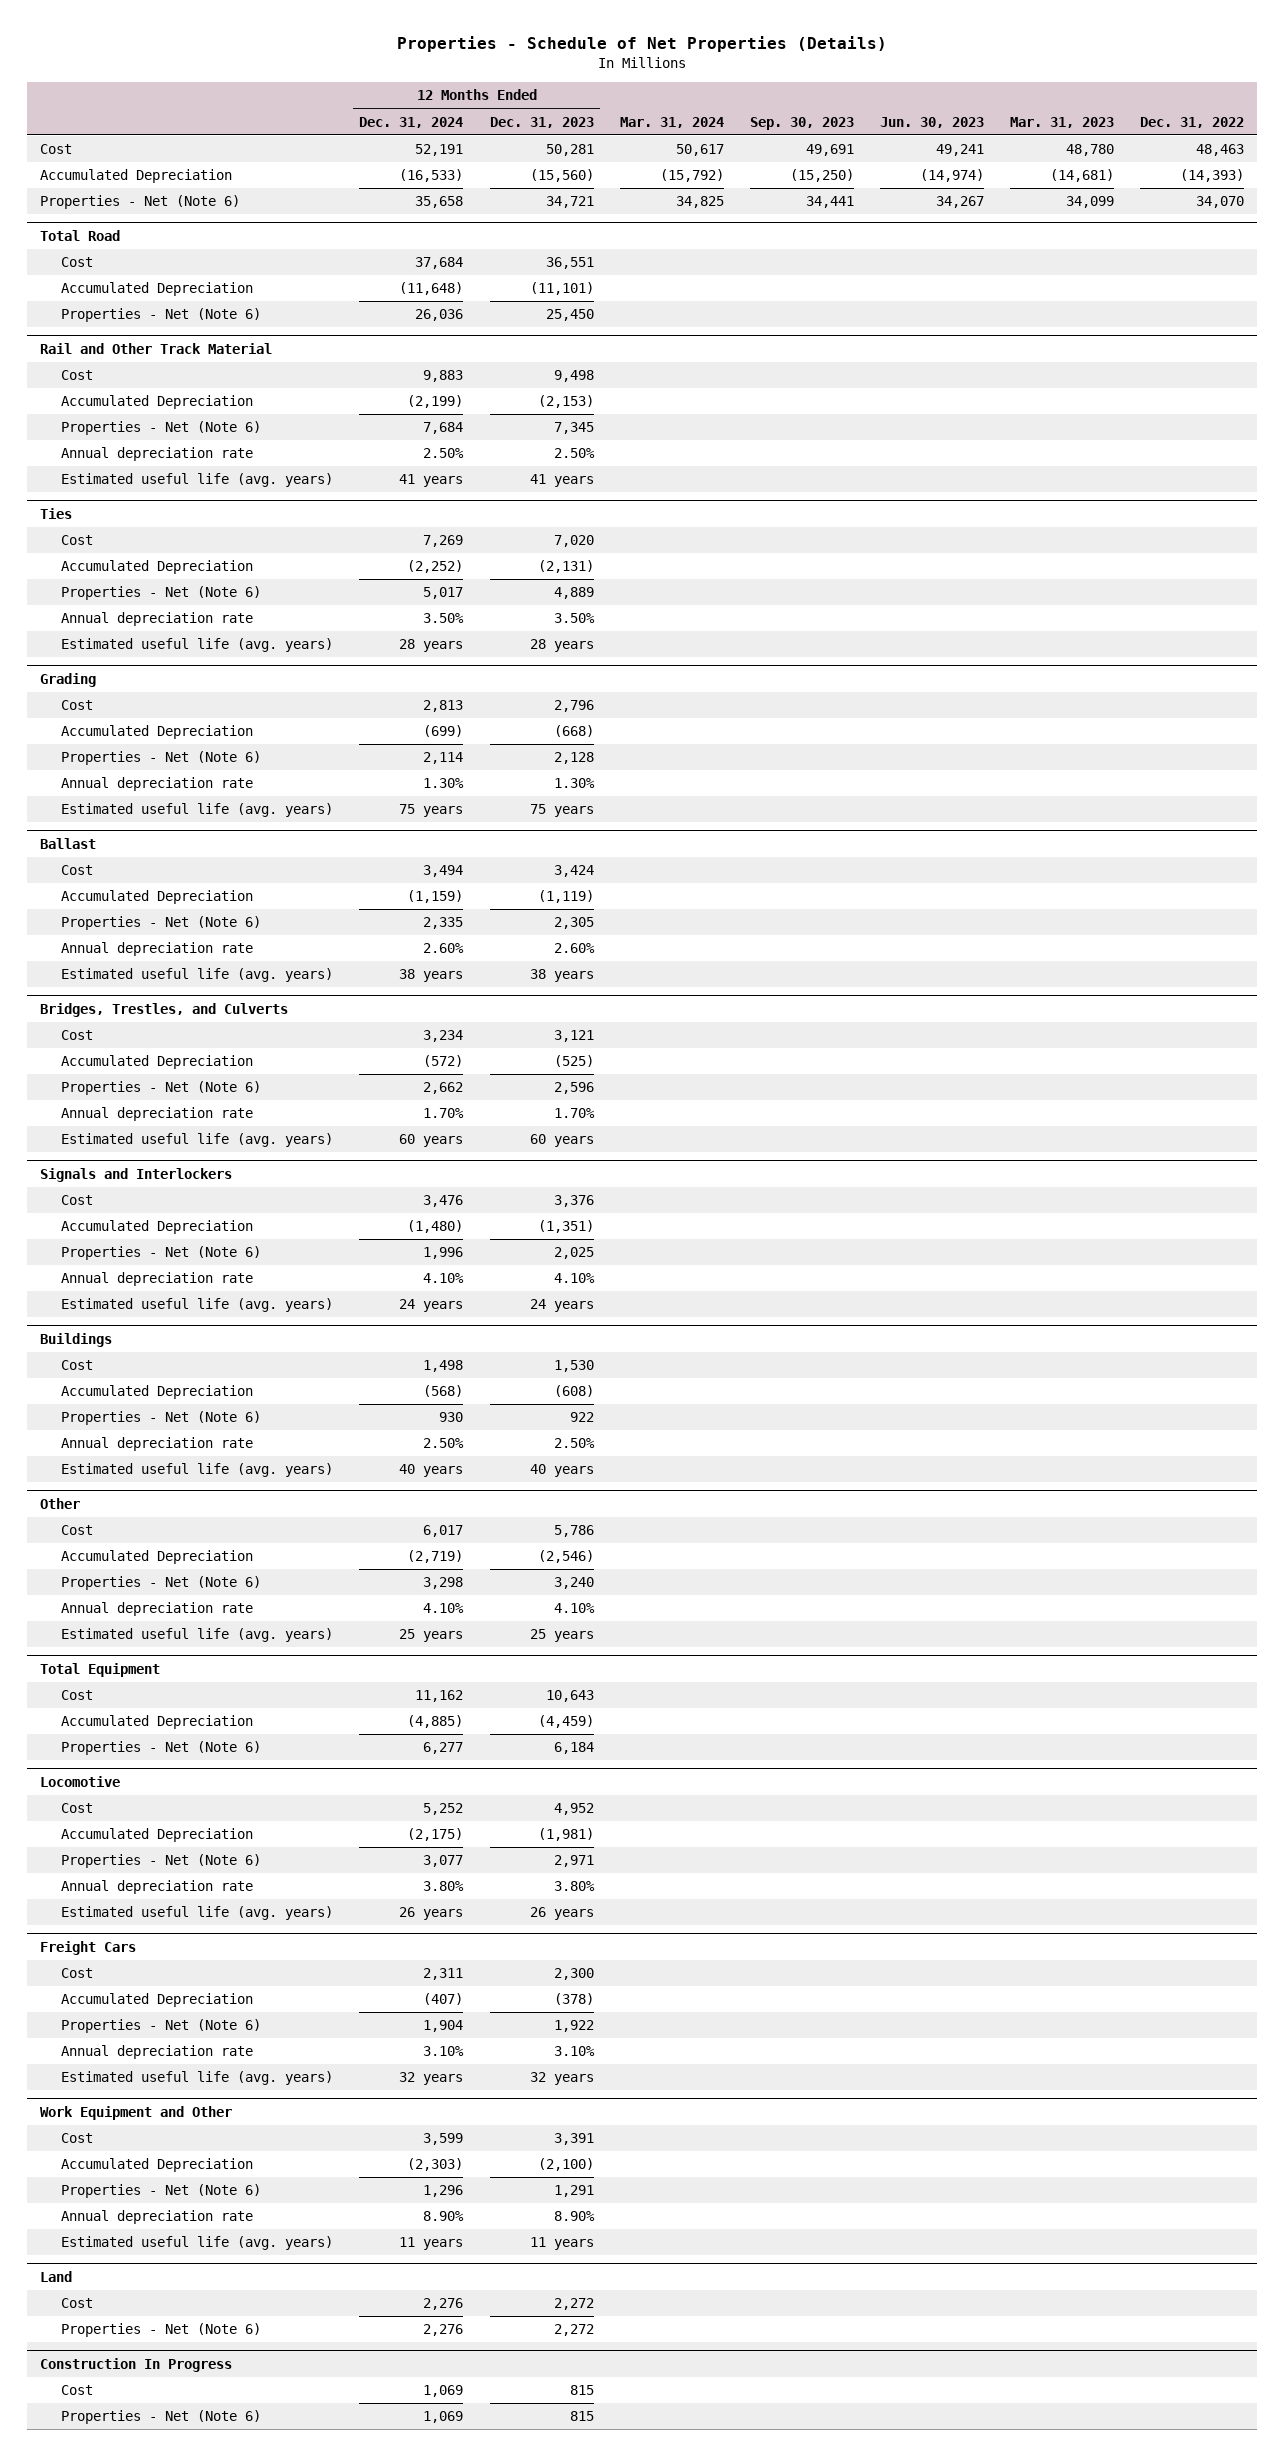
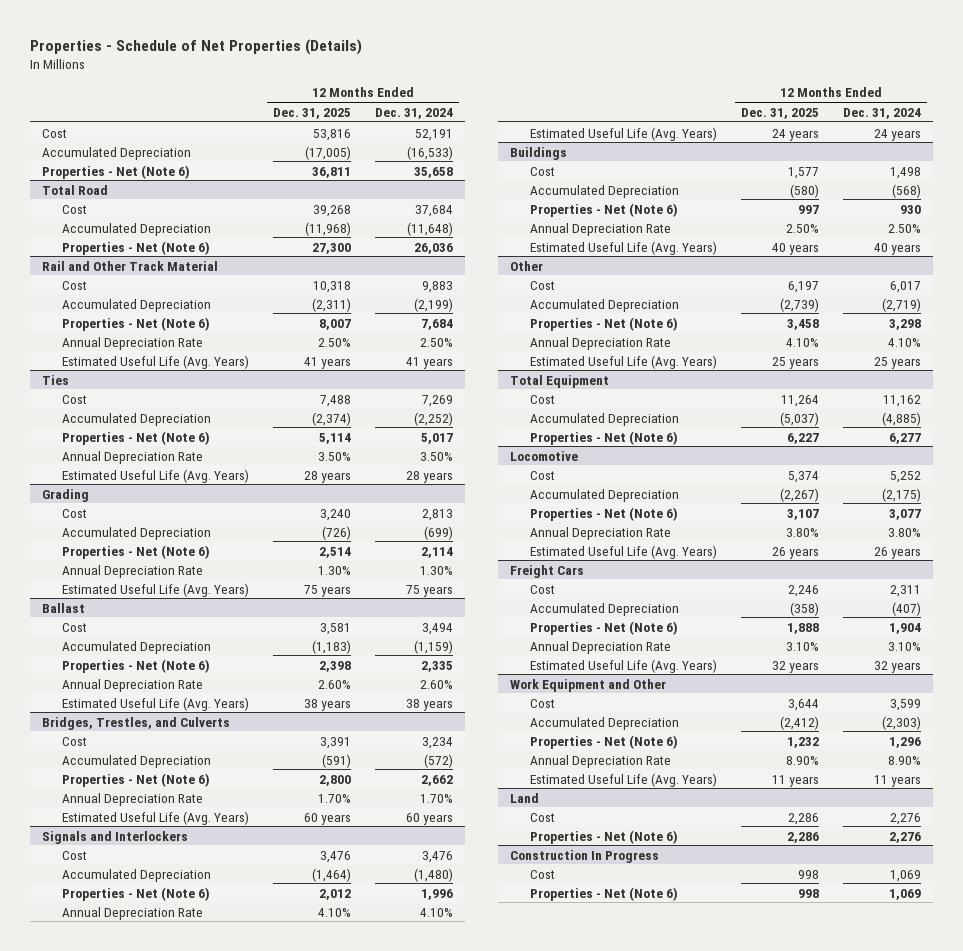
[489,116,594,128] Dec. 31, 2023 -> none
[619,116,724,128] Mar. 31, 2024 -> none
[749,116,854,130] Sep. 30, 2023 -> none
[880,116,985,128] Jun. 30, 2023 -> none
[1010,116,1115,128] Mar. 31, 2023 -> none
[1140,116,1245,128] Dec. 31, 2022 -> none
none -> [272,107,351,119] Dec. 31, 2025
[61,447,254,462] Annual depreciation rate -> [62,336,204,350] Annual Depreciation Rate
[61,473,334,488] Estimated useful life (avg. years) -> [62,354,250,369] Estimated Useful Life (Avg. Years)
[61,612,254,627] Annual depreciation rate -> [62,450,204,464] Annual Depreciation Rate
[61,638,334,653] Estimated useful life (avg. years) -> [62,468,250,483] Estimated Useful Life (Avg. Years)
[61,777,254,792] Annual depreciation rate -> [62,564,204,578] Annual Depreciation Rate
[61,803,334,818] Estimated useful life (avg. years) -> [62,582,250,597] Estimated Useful Life (Avg. Years)
[61,942,254,957] Annual depreciation rate -> [62,678,204,692] Annual Depreciation Rate
[61,968,334,983] Estimated useful life (avg. years) -> [62,696,250,711] Estimated Useful Life (Avg. Years)
[61,1107,254,1122] Annual depreciation rate -> [62,792,204,806] Annual Depreciation Rate
[61,1133,334,1148] Estimated useful life (avg. years) -> [62,810,250,825] Estimated Useful Life (Avg. Years)
[61,1272,254,1287] Annual depreciation rate -> [62,906,204,920] Annual Depreciation Rate
[61,1298,334,1313] Estimated useful life (avg. years) -> [530,126,718,141] Estimated Useful Life (Avg. Years)
[61,1437,254,1452] Annual depreciation rate -> [530,222,672,236] Annual Depreciation Rate
[61,1463,334,1478] Estimated useful life (avg. years) -> [530,240,718,255] Estimated Useful Life (Avg. Years)
[61,1602,254,1617] Annual depreciation rate -> [530,336,672,350] Annual Depreciation Rate
[61,1628,334,1643] Estimated useful life (avg. years) -> [530,354,718,369] Estimated Useful Life (Avg. Years)
[61,1880,254,1895] Annual depreciation rate -> [530,526,672,540] Annual Depreciation Rate
[61,1906,334,1921] Estimated useful life (avg. years) -> [530,544,718,559] Estimated Useful Life (Avg. Years)
[61,2045,254,2060] Annual depreciation rate -> [530,640,672,654] Annual Depreciation Rate
[61,2071,334,2086] Estimated useful life (avg. years) -> [530,658,718,673] Estimated Useful Life (Avg. Years)
[61,2210,254,2225] Annual depreciation rate -> [530,754,672,768] Annual Depreciation Rate
[61,2236,334,2251] Estimated useful life (avg. years) -> [530,772,718,787] Estimated Useful Life (Avg. Years)

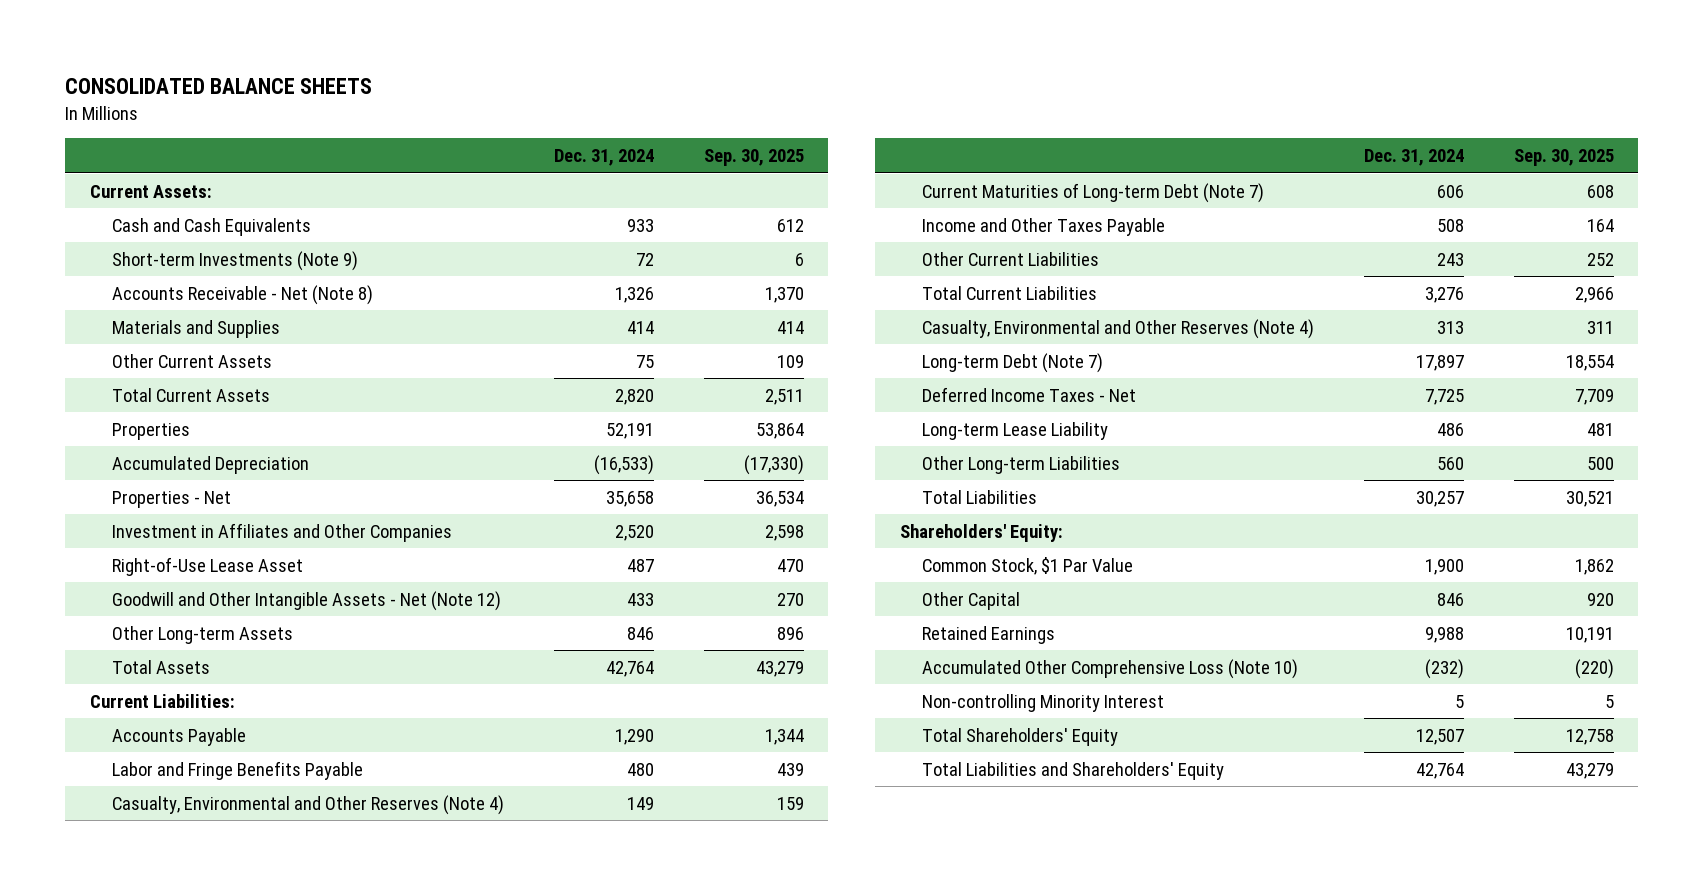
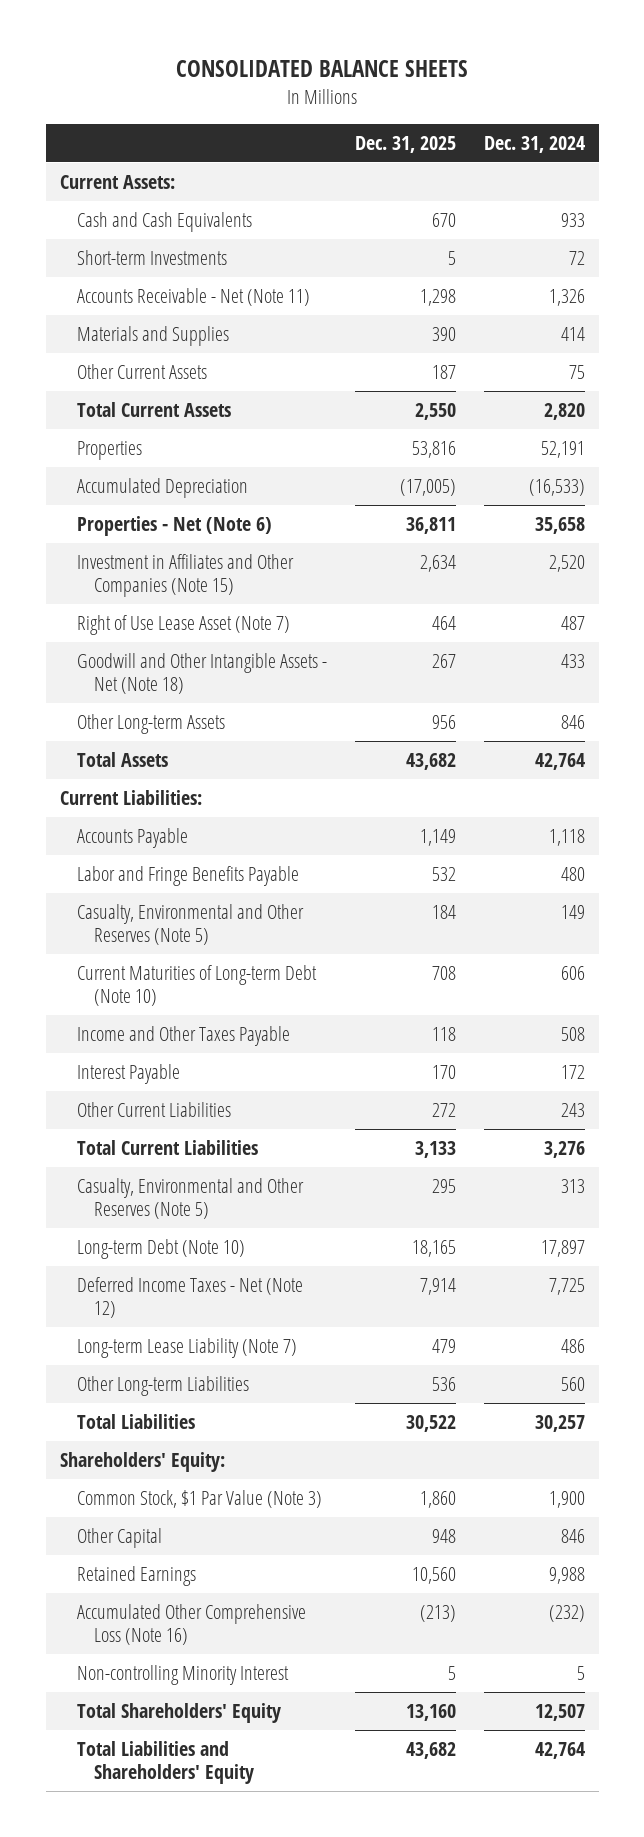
[703,149,804,167] Sep. 30, 2025 -> none
none -> [354,135,456,153] Dec. 31, 2025
[112,250,359,271] Short-term Investments (Note 9) -> [76,250,227,266] Short-term Investments
[112,284,374,305] Accounts Receivable - Net (Note 8) -> [76,288,310,307] Accounts Receivable - Net (Note 11)
[112,490,232,508] Properties - Net -> [76,516,272,537] Properties - Net (Note 6)
[112,522,453,542] Investment in Affiliates and Other Companies -> [76,554,294,598] Investment in Affiliates and Other Companies (Note 15)
[112,556,304,576] Right-of-Use Lease Asset -> [76,615,290,636] Right of Use Lease Asset (Note 7)
[112,590,502,611] Goodwill and Other Intangible Assets - Net (Note 12) -> [76,653,327,695] Goodwill and Other Intangible Assets - Net (Note 18)
[615,728,655,745] 1,290 -> [548,829,585,847] 1,118
[112,794,505,815] Casualty, Environmental and Other Reserves (Note 4) -> [76,904,304,946] Casualty, Environmental and Other Reserves (Note 5)
[922,182,1265,203] Current Maturities of Long-term Debt (Note 7) -> [76,965,317,1007] Current Maturities of Long-term Debt (Note 10)
none -> [76,1064,180,1085] Interest Payable
[922,318,1315,339] Casualty, Environmental and Other Reserves (Note 4) -> [76,1178,304,1220] Casualty, Environmental and Other Reserves (Note 5)
[922,352,1104,373] Long-term Debt (Note 7) -> [76,1239,245,1260] Long-term Debt (Note 10)
[922,386,1137,402] Deferred Income Taxes - Net -> [76,1277,303,1319] Deferred Income Taxes - Net (Note 12)
[922,421,1109,440] Long-term Lease Liability -> [76,1338,297,1359] Long-term Lease Liability (Note 7)
[922,556,1134,575] Common Stock, $1 Par Value -> [76,1490,322,1509] Common Stock, $1 Par Value (Note 3)
[922,658,1299,679] Accumulated Other Comprehensive Loss (Note 10) -> [76,1604,306,1646] Accumulated Other Comprehensive Loss (Note 16)

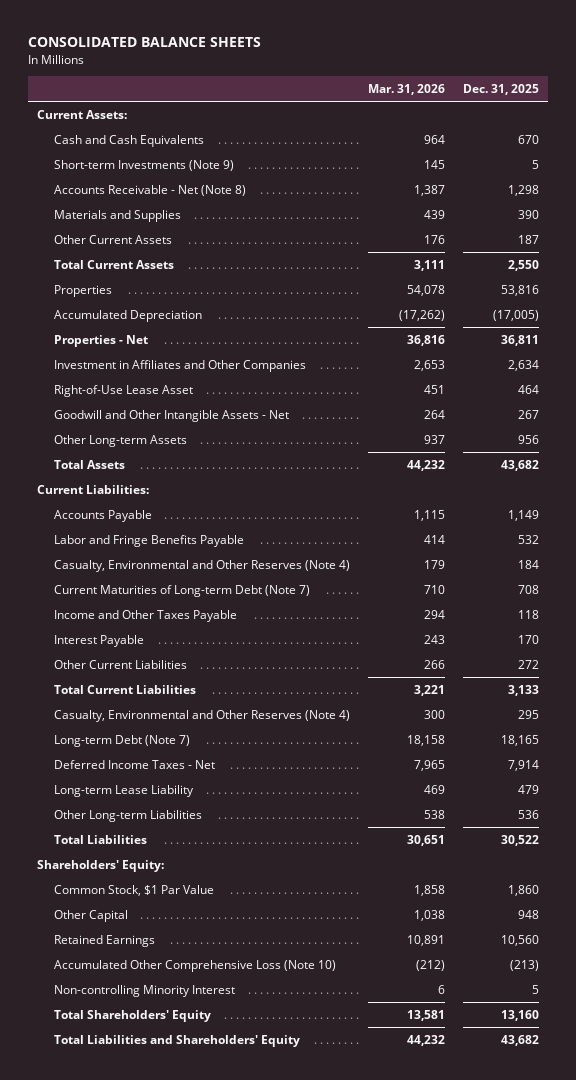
[483,135,585,153] Dec. 31, 2024 -> none
none -> [368,83,446,95] Mar. 31, 2026
[76,250,227,266] Short-term Investments -> [54,159,235,171] Short-term Investments (Note 9)
[76,288,310,307] Accounts Receivable - Net (Note 11) -> [54,184,247,196] Accounts Receivable - Net (Note 8)
[76,516,272,537] Properties - Net (Note 6) -> [54,334,149,347] Properties - Net
[76,554,294,598] Investment in Affiliates and Other Companies (Note 15) -> [54,359,307,372] Investment in Affiliates and Other Companies
[76,615,290,636] Right of Use Lease Asset (Note 7) -> [54,384,194,397] Right-of-Use Lease Asset
[76,653,327,695] Goodwill and Other Intangible Assets - Net (Note 18) -> [54,409,290,422] Goodwill and Other Intangible Assets - Net
[76,904,304,946] Casualty, Environmental and Other Reserves (Note 5) -> [54,559,351,572] Casualty, Environmental and Other Reserves (Note 4)
[76,965,317,1007] Current Maturities of Long-term Debt (Note 10) -> [54,584,311,597] Current Maturities of Long-term Debt (Note 7)
[76,1178,304,1220] Casualty, Environmental and Other Reserves (Note 5) -> [54,709,351,722] Casualty, Environmental and Other Reserves (Note 4)
[76,1239,245,1260] Long-term Debt (Note 10) -> [54,734,191,747] Long-term Debt (Note 7)
[76,1277,303,1319] Deferred Income Taxes - Net (Note 12) -> [54,759,216,769] Deferred Income Taxes - Net
[76,1338,297,1359] Long-term Lease Liability (Note 7) -> [54,784,195,797] Long-term Lease Liability
[76,1490,322,1509] Common Stock, $1 Par Value (Note 3) -> [54,884,215,896] Common Stock, $1 Par Value
[76,1604,306,1646] Accumulated Other Comprehensive Loss (Note 16) -> [54,959,337,972] Accumulated Other Comprehensive Loss (Note 10)

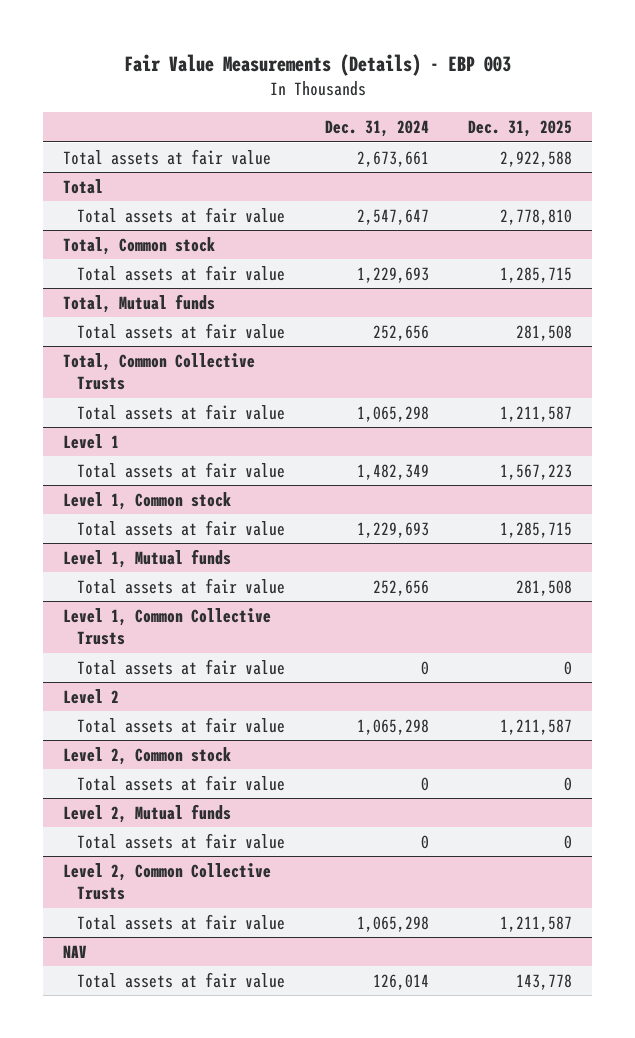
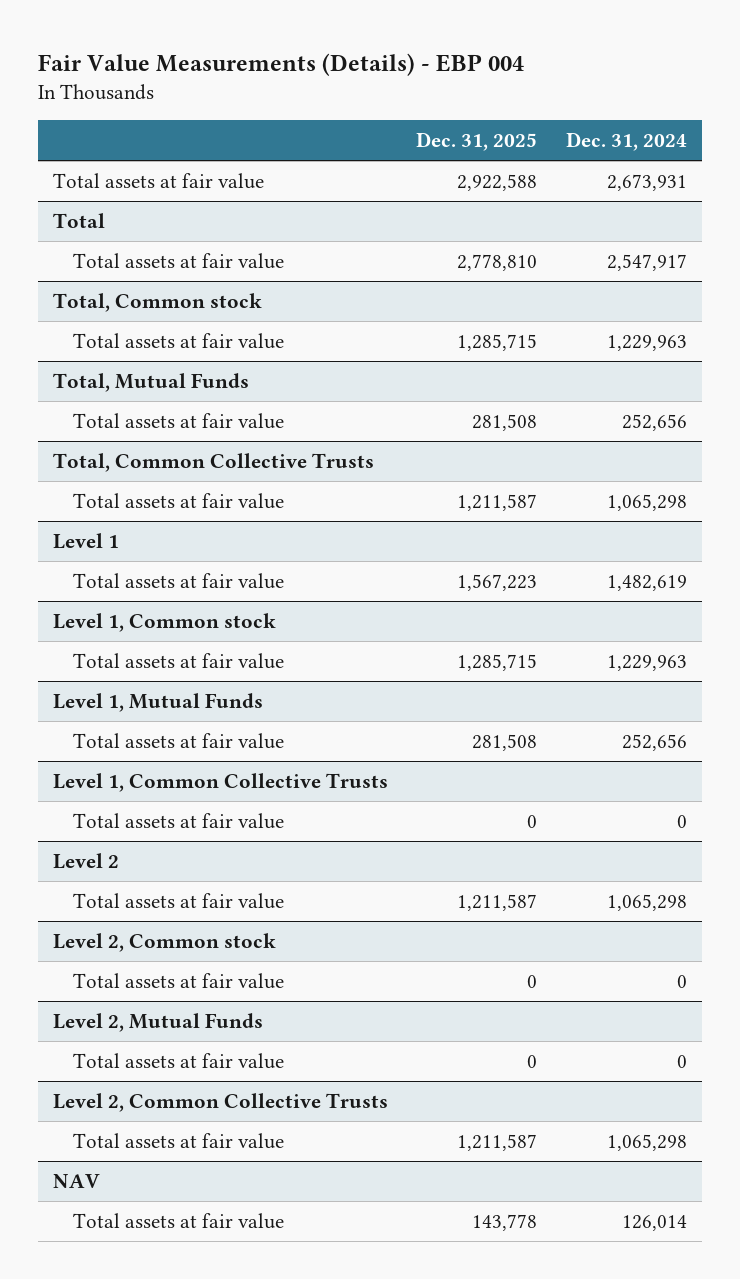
[123,53,511,76] Fair Value Measurements (Details) - EBP 003 -> [38,52,525,76] Fair Value Measurements (Details) - EBP 004
[356,150,429,167] 2,673,661 -> [607,174,688,192] 2,673,931
[356,208,429,225] 2,547,647 -> [607,254,688,272] 2,547,917
[356,266,429,283] 1,229,693 -> [607,335,688,352] 1,229,963
[62,293,215,313] Total, Mutual funds -> [52,373,249,393] Total, Mutual Funds
[356,463,429,480] 1,482,349 -> [607,575,688,592] 1,482,619
[356,521,429,538] 1,229,693 -> [607,655,688,672] 1,229,963
[62,548,231,568] Level 1, Mutual funds -> [52,693,263,713] Level 1, Mutual Funds
[62,803,231,823] Level 2, Mutual funds -> [52,1013,263,1033] Level 2, Mutual Funds

